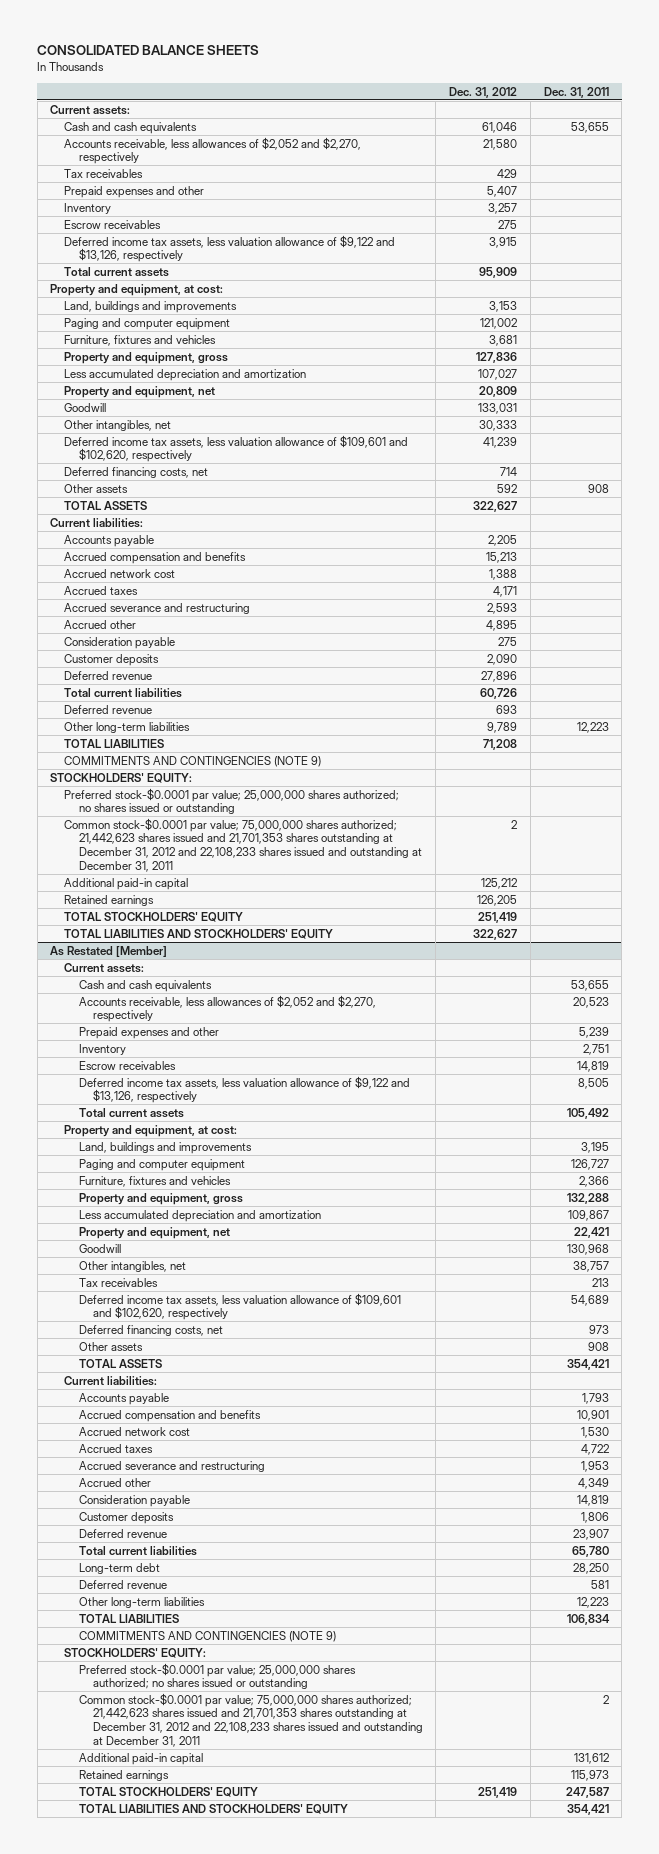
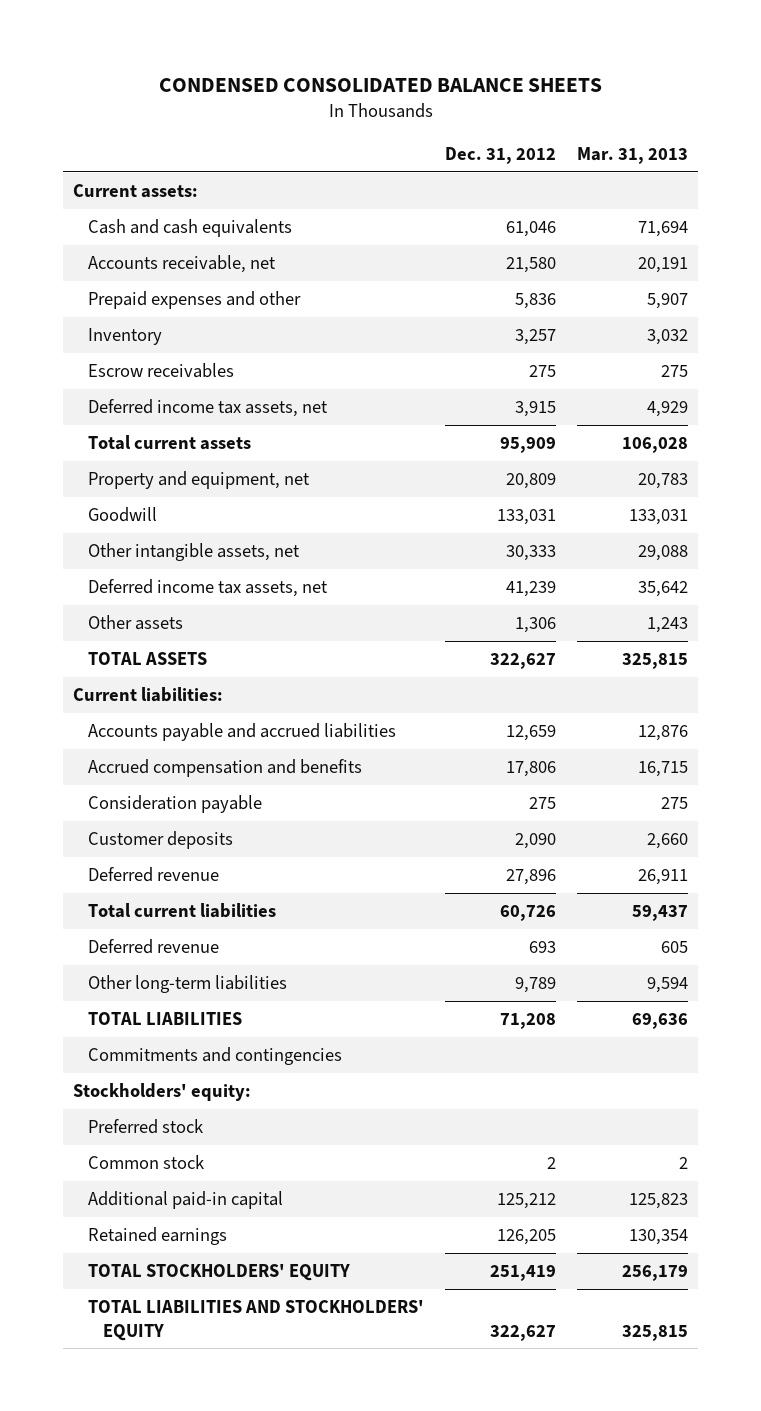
[37,45,260,56] CONSOLIDATED BALANCE SHEETS -> [158,77,602,92] CONDENSED CONSOLIDATED BALANCE SHEETS
[543,86,609,98] Dec. 31, 2011 -> none
none -> [577,146,689,164] Mar. 31, 2013
[64,168,144,178] Tax receivables -> none
[64,136,362,165] Accounts receivable, less allowances of $2,052 and $2,270, respectively -> [88,255,277,274] Accounts receivable, net
[487,185,518,197] 5,407 -> [515,293,557,310] 5,836
[64,234,396,263] Deferred income tax assets, less valuation allowance of $9,122 and $13,126, respectively -> [88,399,329,418] Deferred income tax assets, net
[50,283,224,296] Property and equipment, at cost: -> none
[64,300,238,313] Land, buildings and improvements -> none
[64,317,231,330] Paging and computer equipment -> none
[64,334,217,346] Furniture, fixtures and vehicles -> none
[64,351,229,364] Property and equipment, gross -> none
[64,368,307,381] Less accumulated depreciation and amortization -> none
[64,466,209,478] Deferred financing costs, net -> none
[64,419,172,431] Other intangibles, net -> [88,543,301,562] Other intangible assets, net
[64,434,409,463] Deferred income tax assets, less valuation allowance of $109,601 and $102,620, respectively -> [88,579,329,598] Deferred income tax assets, net
[497,483,518,493] 592 -> [515,617,557,634] 1,306
[64,534,155,547] Accounts payable -> none
[64,568,176,578] Accrued network cost -> none
[64,585,139,595] Accrued taxes -> none
[64,602,251,614] Accrued severance and restructuring -> none
[64,619,137,629] Accrued other -> none
none -> [88,723,397,742] Accounts payable and accrued liabilities
[486,551,518,563] 15,213 -> [506,761,557,778] 17,806
[64,755,322,767] COMMITMENTS AND CONTINGENCIES (NOTE 9) -> [88,1047,343,1066] Commitments and contingencies
[50,772,193,783] STOCKHOLDERS' EQUITY: -> [73,1083,252,1102] Stockholders' equity:
[64,787,400,815] Preferred stock-$0.0001 par value; 25,000,000 shares authorized; no shares issued or outstanding -> [88,1119,204,1135] Preferred stock
[64,817,422,872] Common stock-$0.0001 par value; 75,000,000 shares authorized; 21,442,623 shares issued and 21,701,353 shares outstanding at December 31, 2012 and 22,108,233 shares issued and outstanding at December 31, 2011 -> [88,1155,205,1170] Common stock
[50,945,168,957] As Restated [Member] -> none
[64,962,145,973] Current assets: -> none
[78,979,212,992] Cash and cash equivalents -> none
[78,994,376,1023] Accounts receivable, less allowances of $2,052 and $2,270, respectively -> none
[78,1026,219,1039] Prepaid expenses and other -> none
[78,1043,126,1055] Inventory -> none
[78,1060,176,1070] Escrow receivables -> none
[78,1075,410,1104] Deferred income tax assets, less valuation allowance of $9,122 and $13,126, respectively -> none
[78,1107,184,1118] Total current assets -> none
[64,1124,238,1137] Property and equipment, at cost: -> none
[78,1141,252,1154] Land, buildings and improvements -> none
[78,1158,245,1171] Paging and computer equipment -> none
[78,1175,231,1187] Furniture, fixtures and vehicles -> none
[78,1192,243,1205] Property and equipment, gross -> none
[78,1209,321,1222] Less accumulated depreciation and amortization -> none
[78,1226,230,1239] Property and equipment, net -> none
[78,1243,121,1253] Goodwill -> none
[78,1260,186,1272] Other intangibles, net -> none
[78,1277,158,1287] Tax receivables -> none
[78,1292,401,1321] Deferred income tax assets, less valuation allowance of $109,601 and $102,620, respectively -> none
[78,1324,223,1336] Deferred financing costs, net -> none
[78,1341,143,1351] Other assets -> none
[78,1358,162,1368] TOTAL ASSETS -> none
[64,1375,158,1386] Current liabilities: -> none
[78,1392,169,1405] Accounts payable -> none
[78,1409,261,1422] Accrued compensation and benefits -> none
[78,1426,190,1436] Accrued network cost -> none
[78,1443,153,1453] Accrued taxes -> none
[78,1460,265,1472] Accrued severance and restructuring -> none
[78,1477,151,1487] Accrued other -> none
[78,1494,190,1507] Consideration payable -> none
[78,1511,174,1524] Customer deposits -> none
[78,1528,167,1538] Deferred revenue -> none
[78,1545,197,1556] Total current liabilities -> none
[78,1562,160,1574] Long-term debt -> none
[78,1579,167,1589] Deferred revenue -> none
[78,1596,205,1608] Other long-term liabilities -> none
[78,1613,179,1623] TOTAL LIABILITIES -> none
[78,1630,336,1642] COMMITMENTS AND CONTINGENCIES (NOTE 9) -> none
[64,1647,207,1658] STOCKHOLDERS' EQUITY: -> none
[78,1662,356,1690] Preferred stock-$0.0001 par value; 25,000,000 shares authorized; no shares issued or outstanding -> none
[78,1692,423,1747] Common stock-$0.0001 par value; 75,000,000 shares authorized; 21,442,623 shares issued and 21,701,353 shares outstanding at December 31, 2012 and 22,108,233 shares issued and outstanding at December 31, 2011 -> none
[78,1752,203,1765] Additional paid-in capital -> none
[78,1769,169,1781] Retained earnings -> none
[78,1786,258,1797] TOTAL STOCKHOLDERS' EQUITY -> none
[78,1803,348,1814] TOTAL LIABILITIES AND STOCKHOLDERS' EQUITY -> none

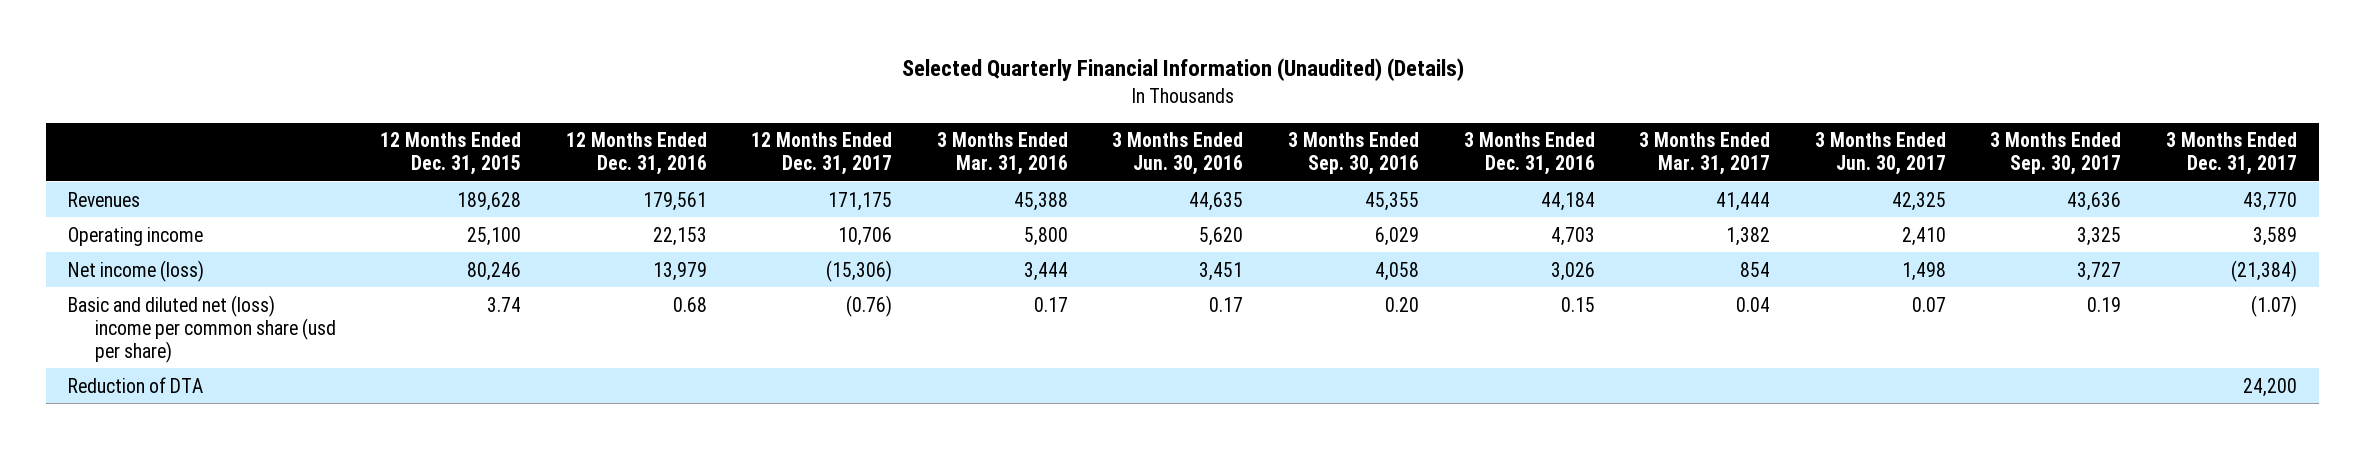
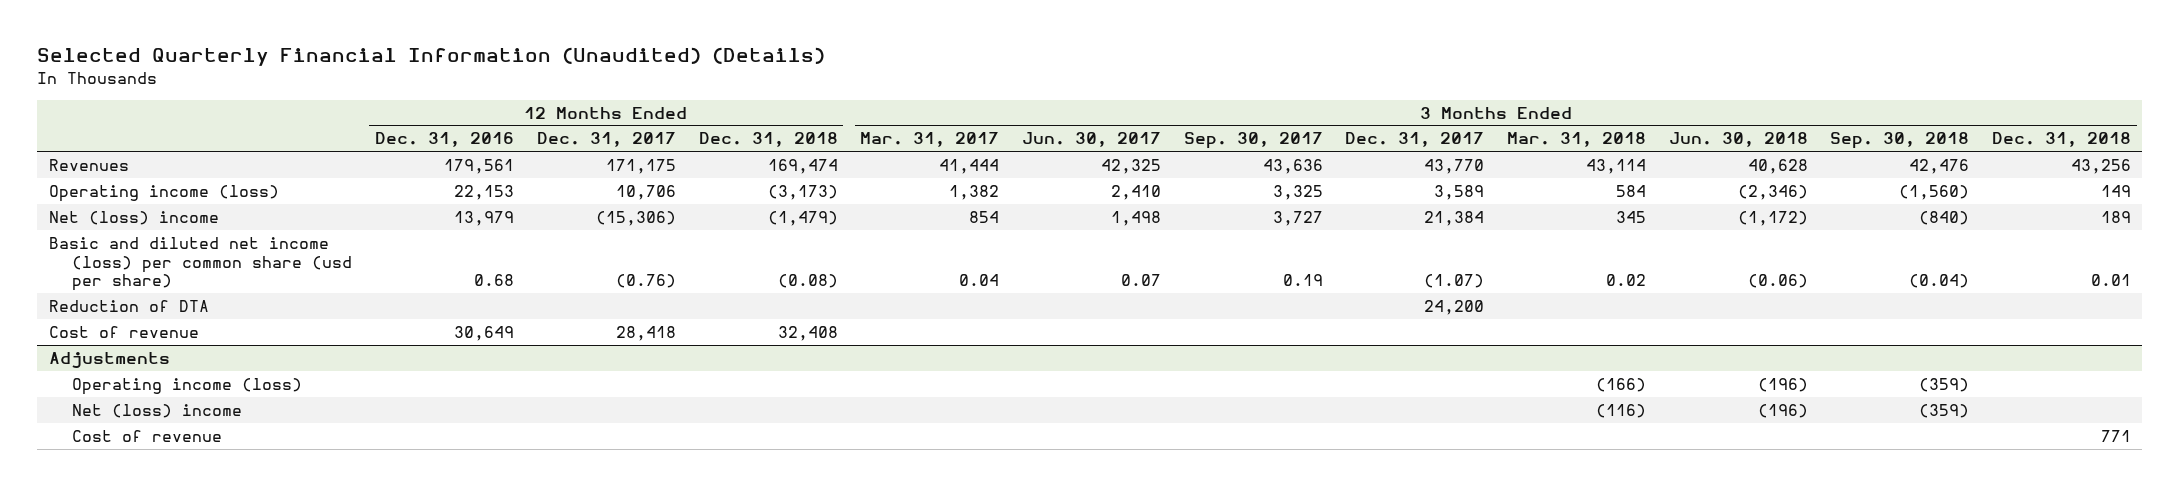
[380,132,522,176] 12 Months Ended Dec. 31, 2015 -> none
[936,132,1068,176] 3 Months Ended Mar. 31, 2016 -> none
[1112,132,1244,176] 3 Months Ended Jun. 30, 2016 -> none
[1288,132,1420,176] 3 Months Ended Sep. 30, 2016 -> none
[1463,132,1595,176] 3 Months Ended Dec. 31, 2016 -> none
none -> [698,132,838,148] Dec. 31, 2018
none -> [1506,132,1646,148] Mar. 31, 2018
none -> [1668,132,1808,148] Jun. 30, 2018
none -> [1830,132,1970,150] Sep. 30, 2018
none -> [1992,132,2132,148] Dec. 31, 2018
[67,226,203,246] Operating income -> [48,184,279,202] Operating income (loss)
[67,259,204,282] Net income (loss) -> [48,210,219,225] Net (loss) income
[2231,259,2298,282] (21,384) -> [1424,210,1485,226] 21,384
[67,294,336,363] Basic and diluted net (loss) income per common share (usd per share) -> [48,236,353,292] Basic and diluted net income (loss) per common share (usd per share)
none -> [48,325,199,338] Cost of revenue
none -> [48,351,170,368] Adjustments
none -> [72,377,303,395] Operating income (loss)
none -> [72,403,243,418] Net (loss) income
none -> [72,429,223,442] Cost of revenue

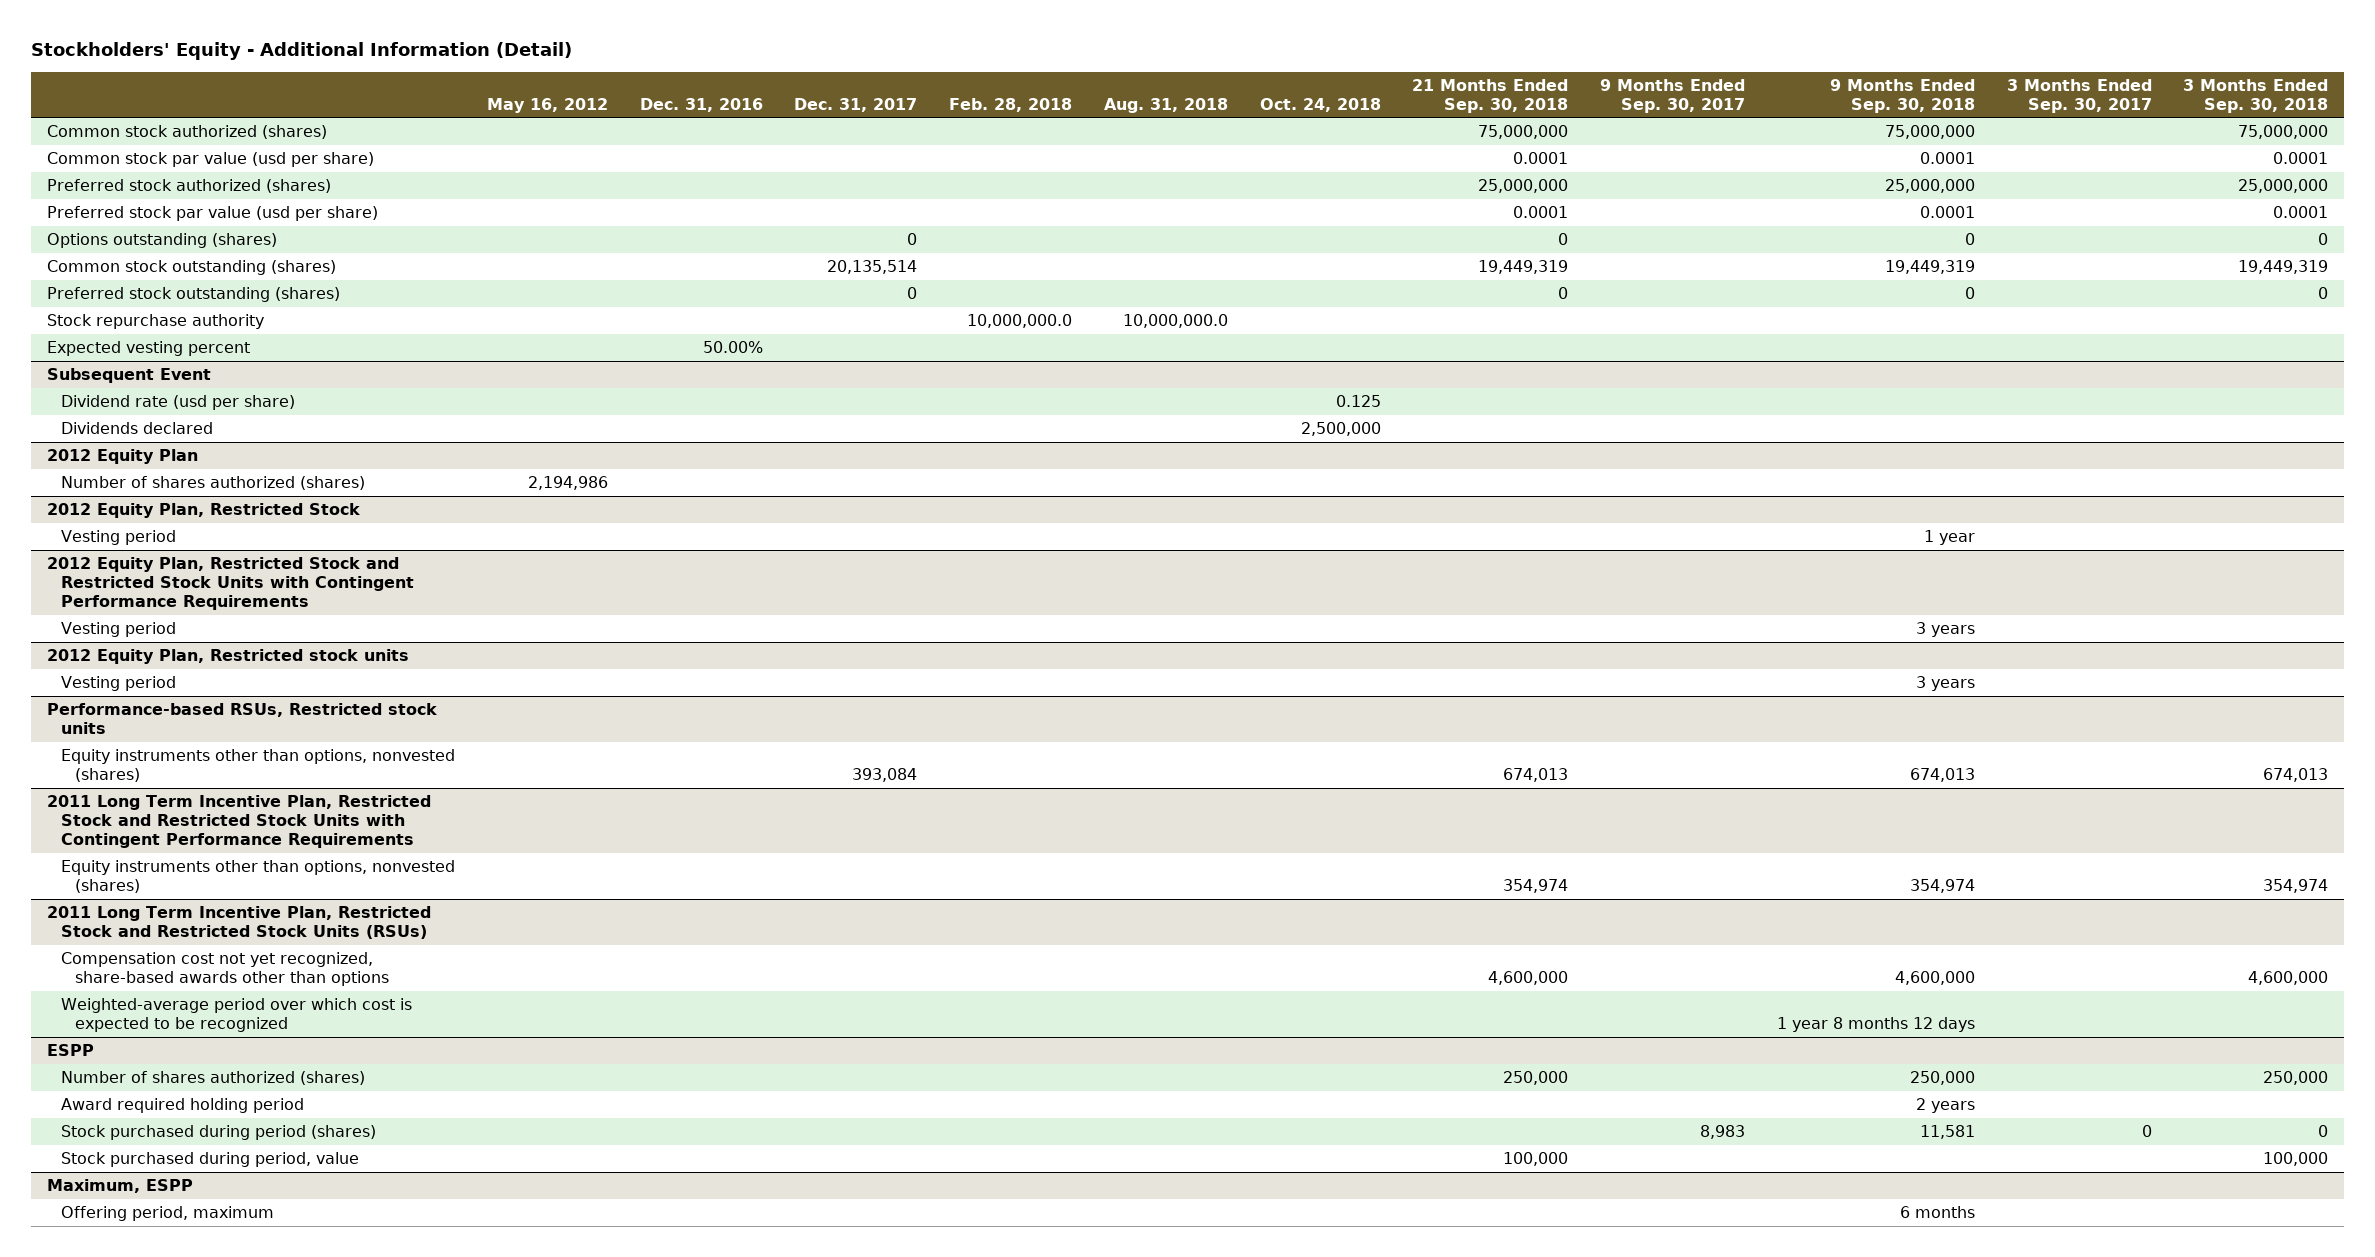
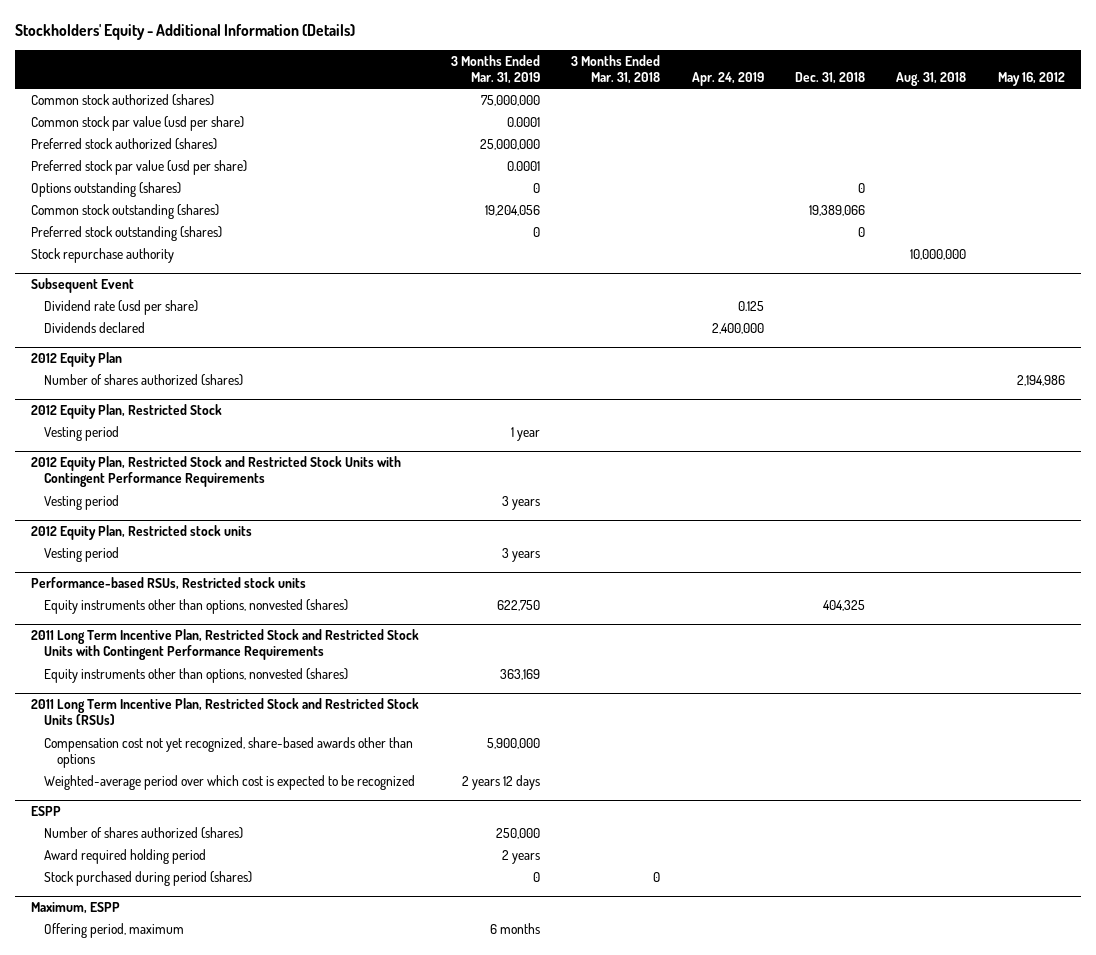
[31,41,573,60] Stockholders' Equity - Additional Information (Detail) -> [15,24,356,41] Stockholders' Equity - Additional Information (Details)
[639,97,763,112] Dec. 31, 2016 -> none
[794,97,918,112] Dec. 31, 2017 -> none
[949,97,1073,112] Feb. 28, 2018 -> none
[1259,97,1381,112] Oct. 24, 2018 -> none
[1412,78,1569,113] 21 Months Ended Sep. 30, 2018 -> none
[1600,78,1746,113] 9 Months Ended Sep. 30, 2017 -> none
[1829,78,1975,113] 9 Months Ended Sep. 30, 2018 -> none
[2006,78,2152,113] 3 Months Ended Sep. 30, 2017 -> none
[2183,78,2329,113] 3 Months Ended Sep. 30, 2018 -> none
none -> [450,54,540,85] 3 Months Ended Mar. 31, 2019
none -> [571,54,661,85] 3 Months Ended Mar. 31, 2018
none -> [691,72,764,87] Apr. 24, 2019
none -> [794,72,865,85] Dec. 31, 2018
[47,341,251,357] Expected vesting percent -> none
[1122,314,1228,329] 10,000,000.0 -> [910,249,967,261] 10,000,000
[61,1152,360,1168] Stock purchased during period, value -> none

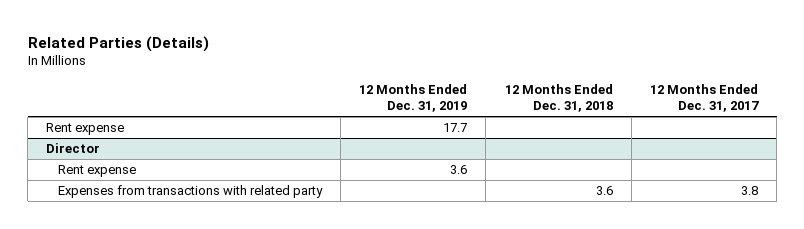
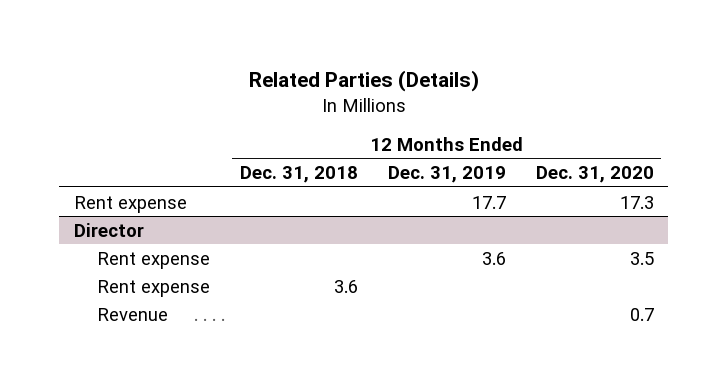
[650,83,760,113] 12 Months Ended Dec. 31, 2017 -> none
none -> [535,166,654,184] Dec. 31, 2020
[57,185,323,199] Expenses from transactions with related party -> [96,279,210,297] Rent expense
none -> [96,307,168,321] Revenue

